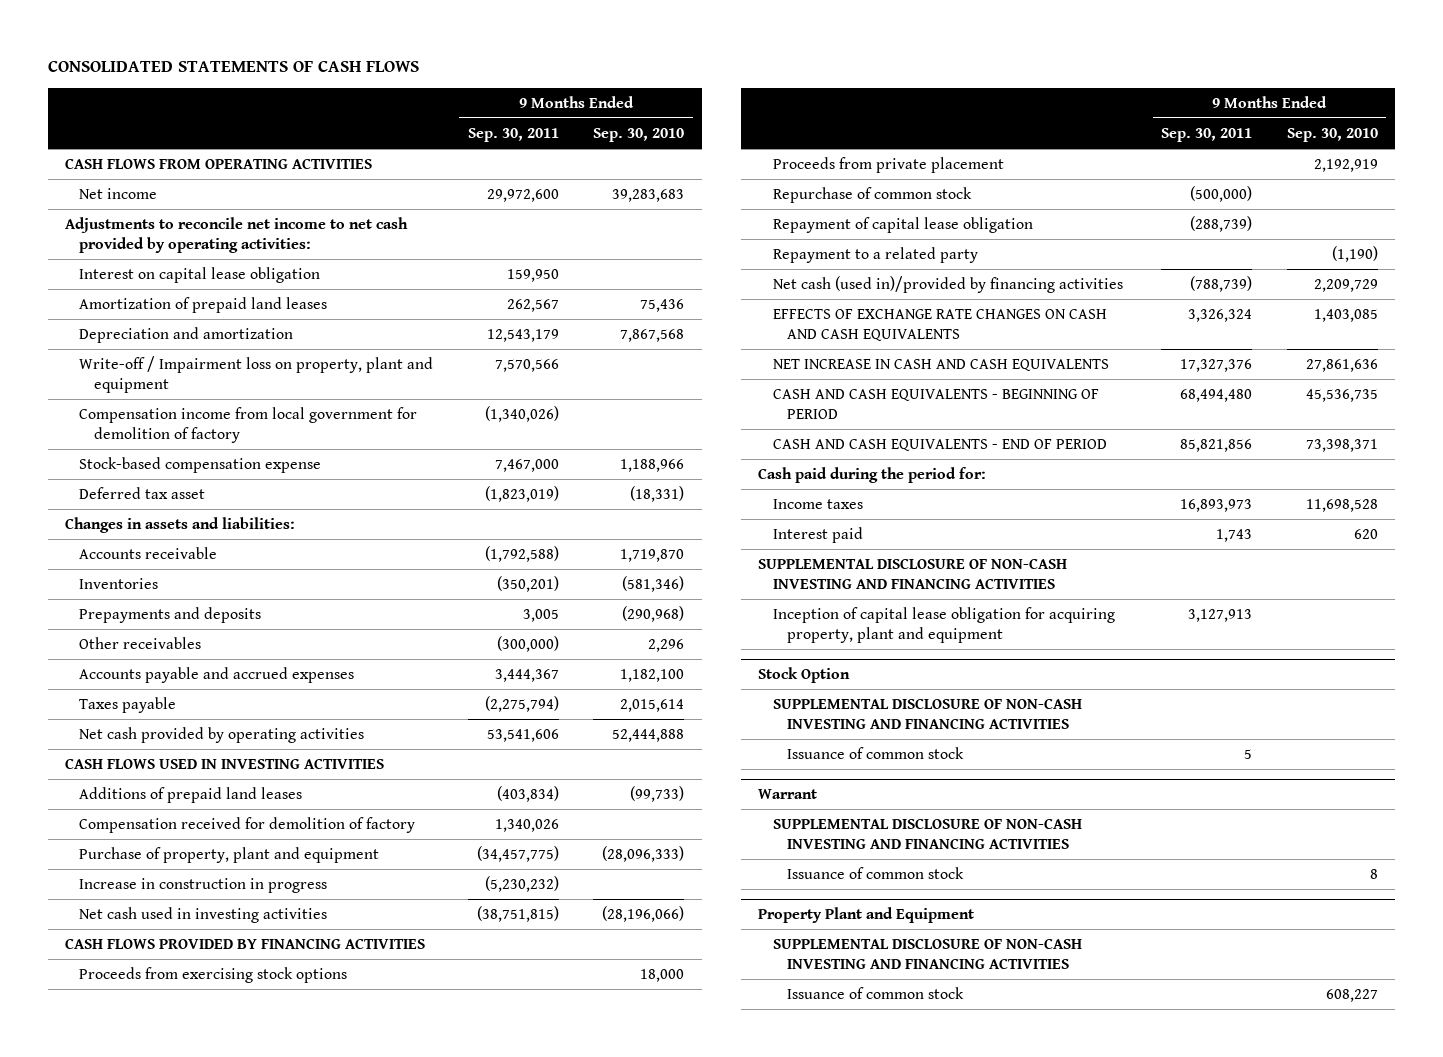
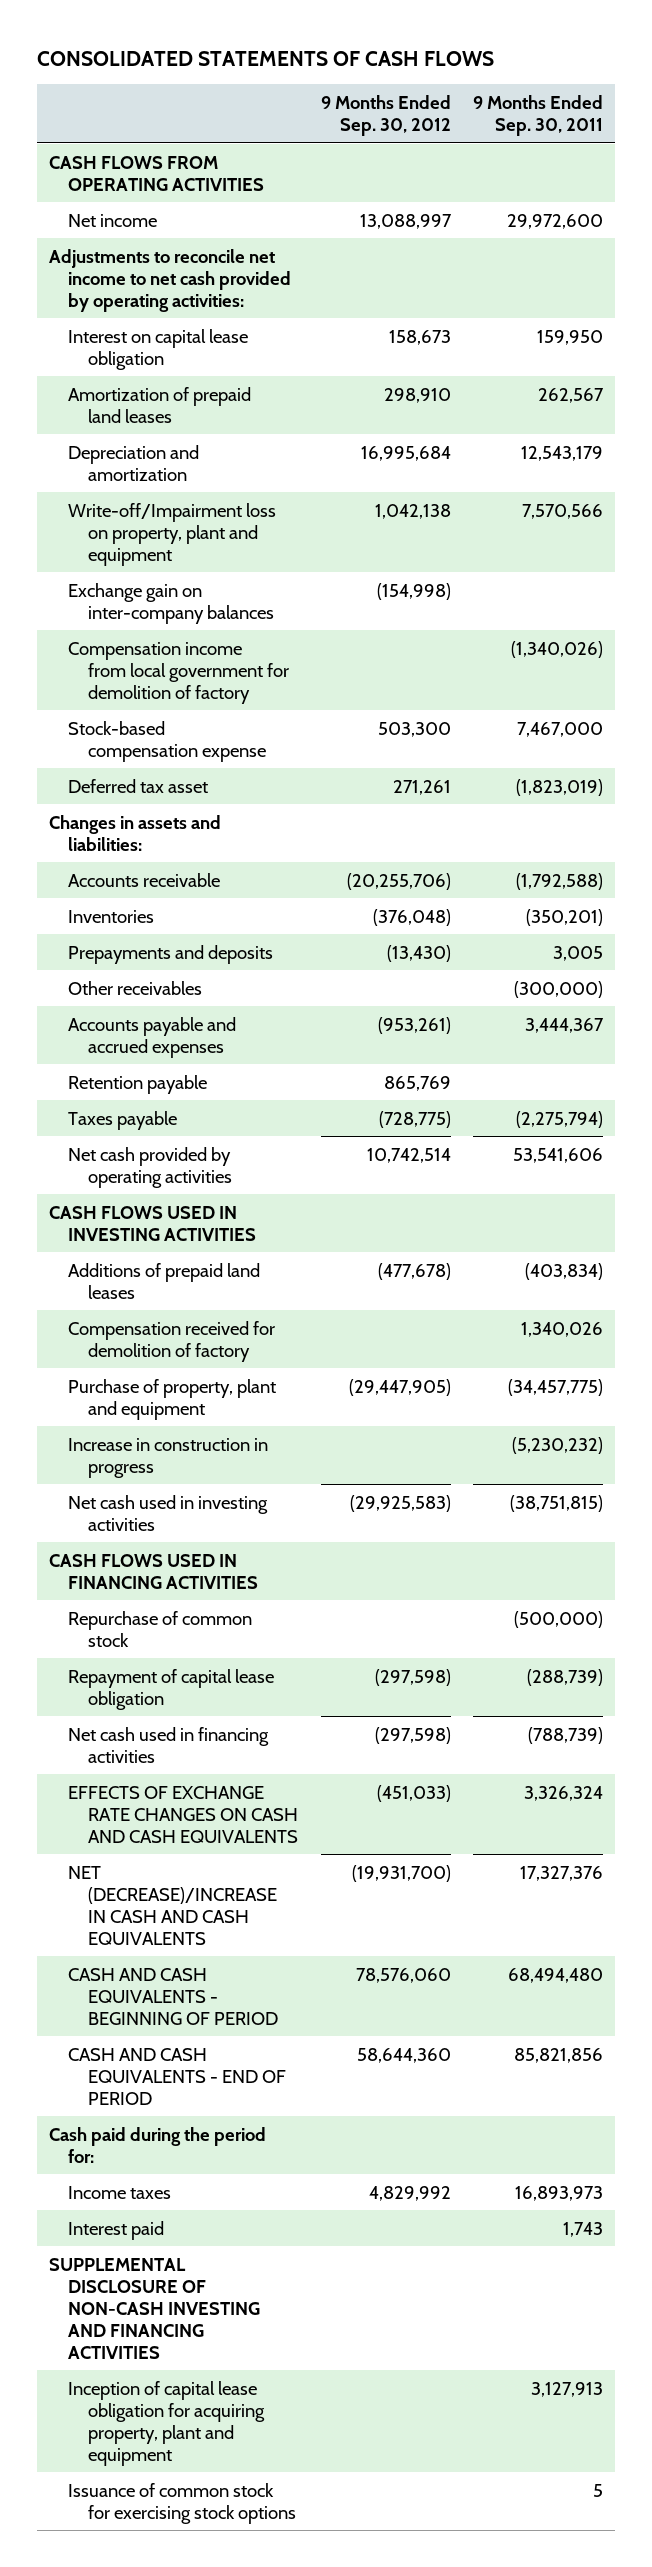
[593,128,685,143] Sep. 30, 2010 -> none
none -> [320,94,451,136] 9 Months Ended Sep. 30, 2012
[79,356,434,394] Write-off / Impairment loss on property, plant and equipment -> [68,502,277,566] Write-off/Impairment loss on property, plant and equipment
none -> [68,582,274,624] Exchange gain on inter-company balances
none -> [68,1074,208,1094] Retention payable
[79,967,348,984] Proceeds from exercising stock options -> none
[772,157,1004,174] Proceeds from private placement -> none
[64,938,425,950] CASH FLOWS PROVIDED BY FINANCING ACTIVITIES -> [48,1553,259,1589] CASH FLOWS USED IN FINANCING ACTIVITIES
[772,247,978,264] Repayment to a related party -> none
[772,276,1123,294] Net cash (used in)/provided by financing activities -> [68,1726,270,1763] Net cash used in financing activities
[772,359,1109,372] NET INCREASE IN CASH AND CASH EQUIVALENTS -> [68,1865,277,1945] NET (DECREASE)/INCREASE IN CASH AND CASH EQUIVALENTS
[758,667,851,684] Stock Option -> none
[772,698,1082,730] SUPPLEMENTAL DISCLOSURE OF NON-CASH INVESTING AND FINANCING ACTIVITIES -> none
[758,789,818,800] Warrant -> none
[772,818,1082,850] SUPPLEMENTAL DISCLOSURE OF NON-CASH INVESTING AND FINANCING ACTIVITIES -> none
[787,867,965,880] Issuance of common stock -> none
[758,907,975,924] Property Plant and Equipment -> none
[772,938,1082,970] SUPPLEMENTAL DISCLOSURE OF NON-CASH INVESTING AND FINANCING ACTIVITIES -> none
[787,987,965,1000] Issuance of common stock -> none
[787,747,965,760] Issuance of common stock -> [68,2482,296,2524] Issuance of common stock for exercising stock options

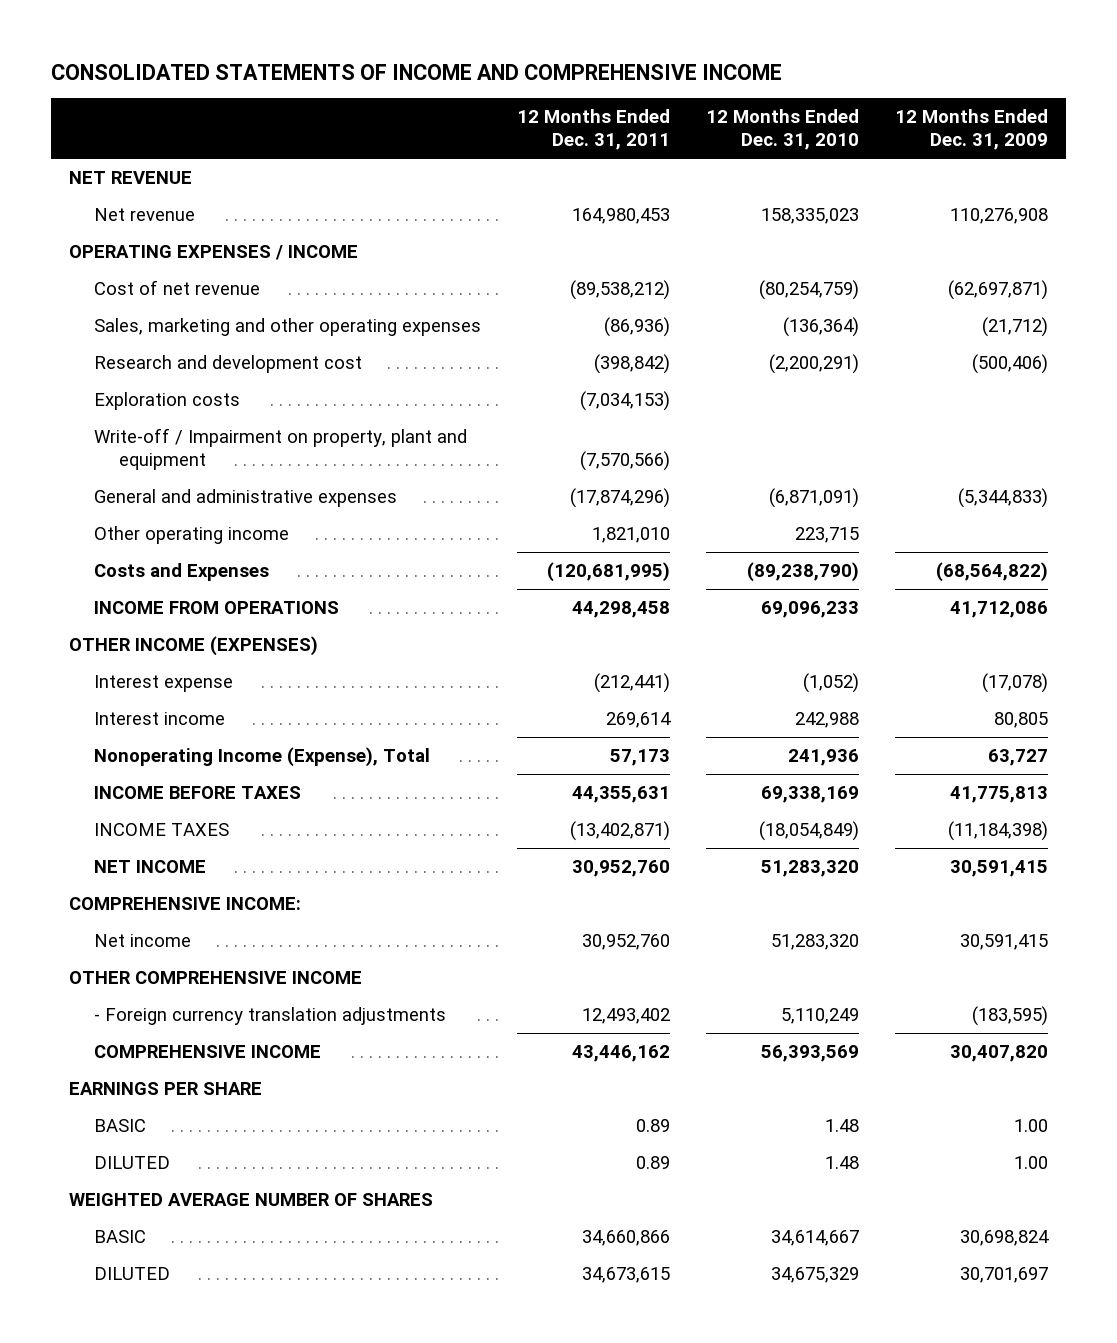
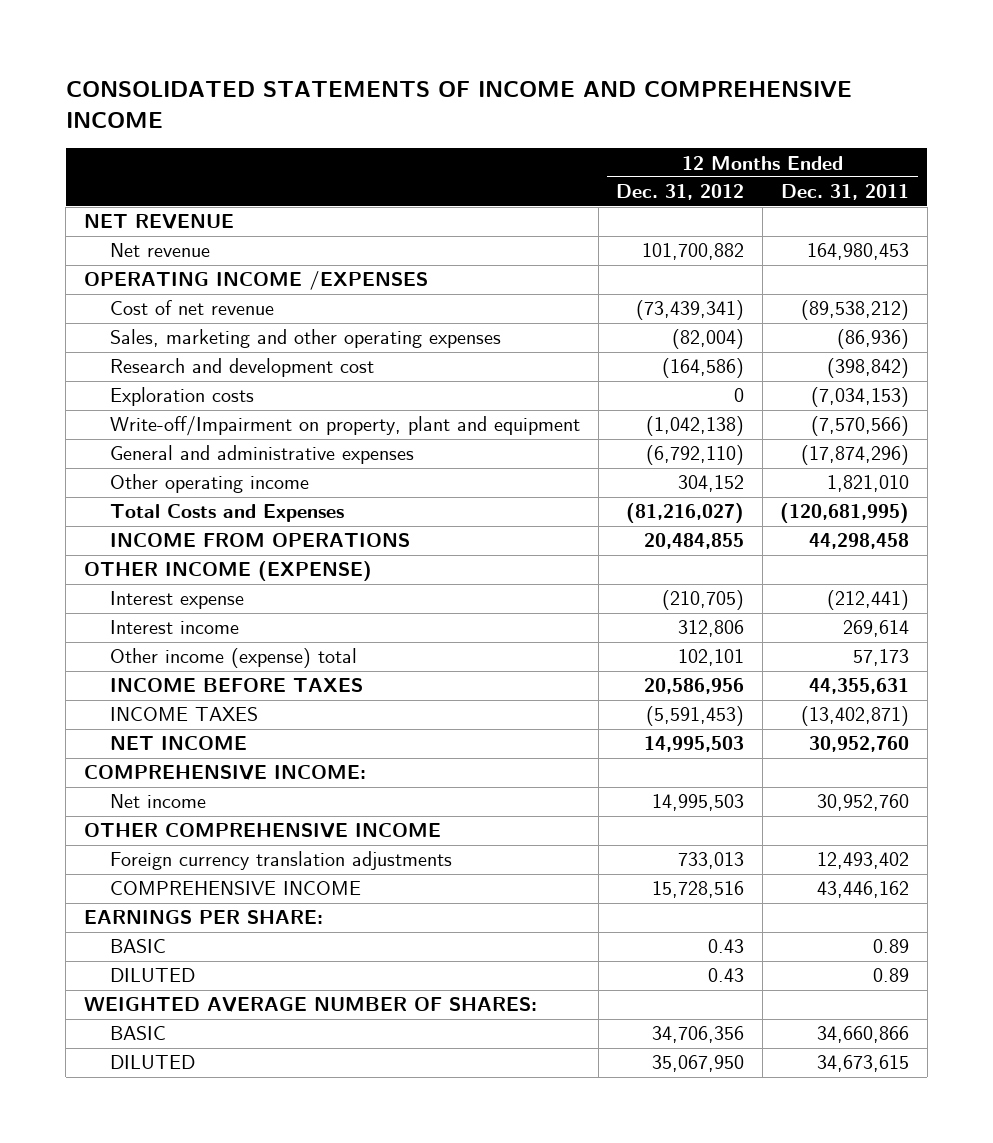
[706,109,860,151] 12 Months Ended Dec. 31, 2010 -> none
[895,109,1049,151] 12 Months Ended Dec. 31, 2009 -> none
none -> [616,184,745,201] Dec. 31, 2012
[68,245,358,261] OPERATING EXPENSES / INCOME -> [83,271,428,291] OPERATING INCOME /EXPENSES
[93,428,467,470] Write-off / Impairment on property, plant and equipment -> [110,416,581,437] Write-off/Impairment on property, plant and equipment
[93,563,269,582] Costs and Expenses -> [110,504,345,523] Total Costs and Expenses
[68,636,318,657] OTHER INCOME (EXPENSES) -> [83,561,372,582] OTHER INCOME (EXPENSE)
[93,747,430,768] Nonoperating Income (Expense), Total -> [110,648,358,669] Other income (expense) total
[93,1007,446,1026] - Foreign currency translation adjustments -> [110,851,453,871] Foreign currency translation adjustments
[68,1082,262,1096] EARNINGS PER SHARE -> [83,910,323,925] EARNINGS PER SHARE:
[68,1193,433,1207] WEIGHTED AVERAGE NUMBER OF SHARES -> [83,997,537,1013] WEIGHTED AVERAGE NUMBER OF SHARES:

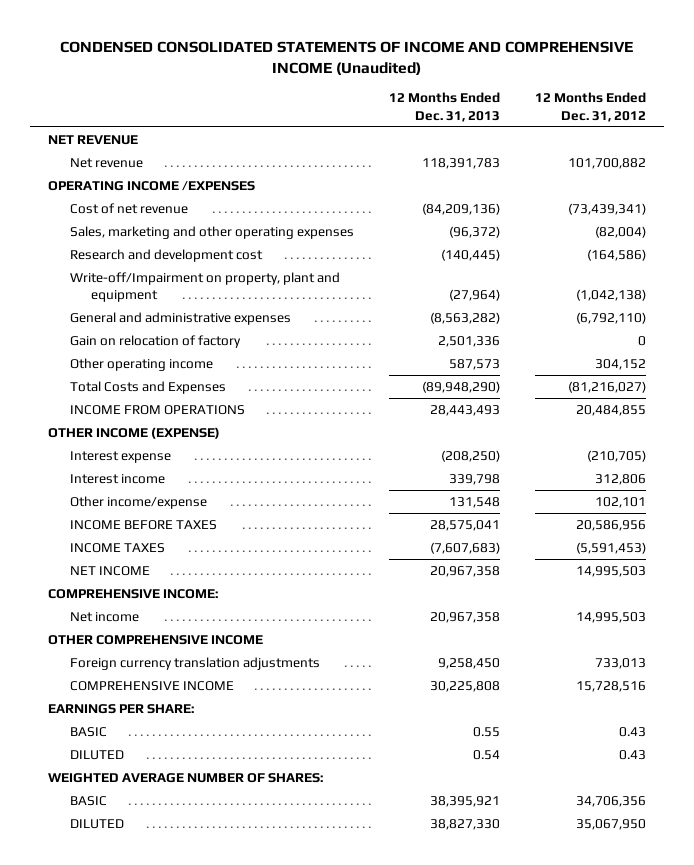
[65,80,852,129] CONSOLIDATED STATEMENTS OF INCOME AND COMPREHENSIVE INCOME -> [60,40,634,75] CONDENSED CONSOLIDATED STATEMENTS OF INCOME AND COMPREHENSIVE INCOME (Unaudited)
[781,184,910,201] Dec. 31, 2011 -> none
none -> [388,92,500,122] 12 Months Ended Dec. 31, 2013
[110,387,255,407] Exploration costs -> none
none -> [69,334,241,348] Gain on relocation of factory
[110,648,358,669] Other income (expense) total -> [69,495,207,509] Other income/expense

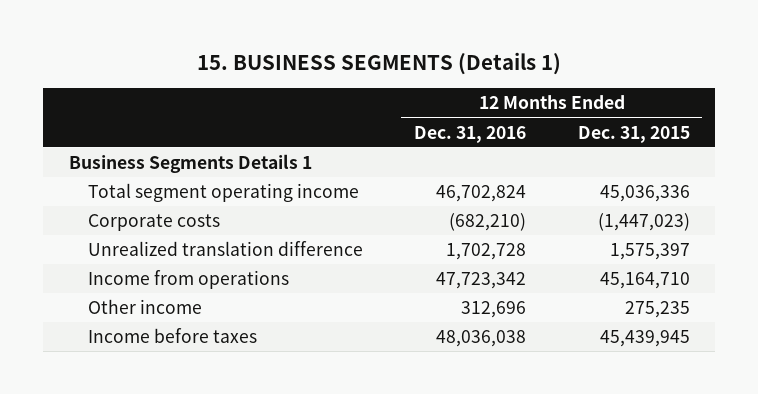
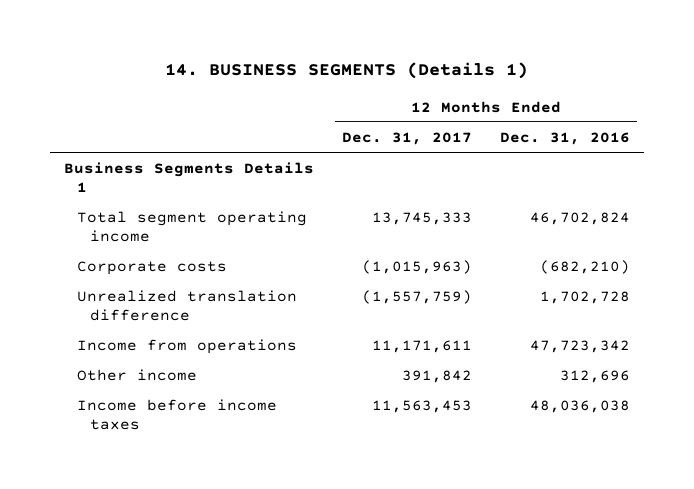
[197,52,562,76] 15. BUSINESS SEGMENTS (Details 1) -> [165,62,529,80] 14. BUSINESS SEGMENTS (Details 1)
[577,125,690,143] Dec. 31, 2015 -> none
none -> [342,131,473,145] Dec. 31, 2017
[87,328,257,344] Income before taxes -> [77,398,278,430] Income before income taxes

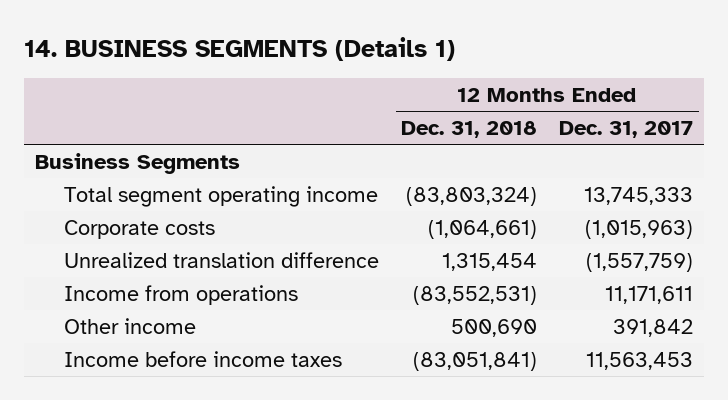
[500,131,631,145] Dec. 31, 2016 -> none
none -> [401,121,538,139] Dec. 31, 2018
[64,161,315,192] Business Segments Details 1 -> [35,152,241,174] Business Segments

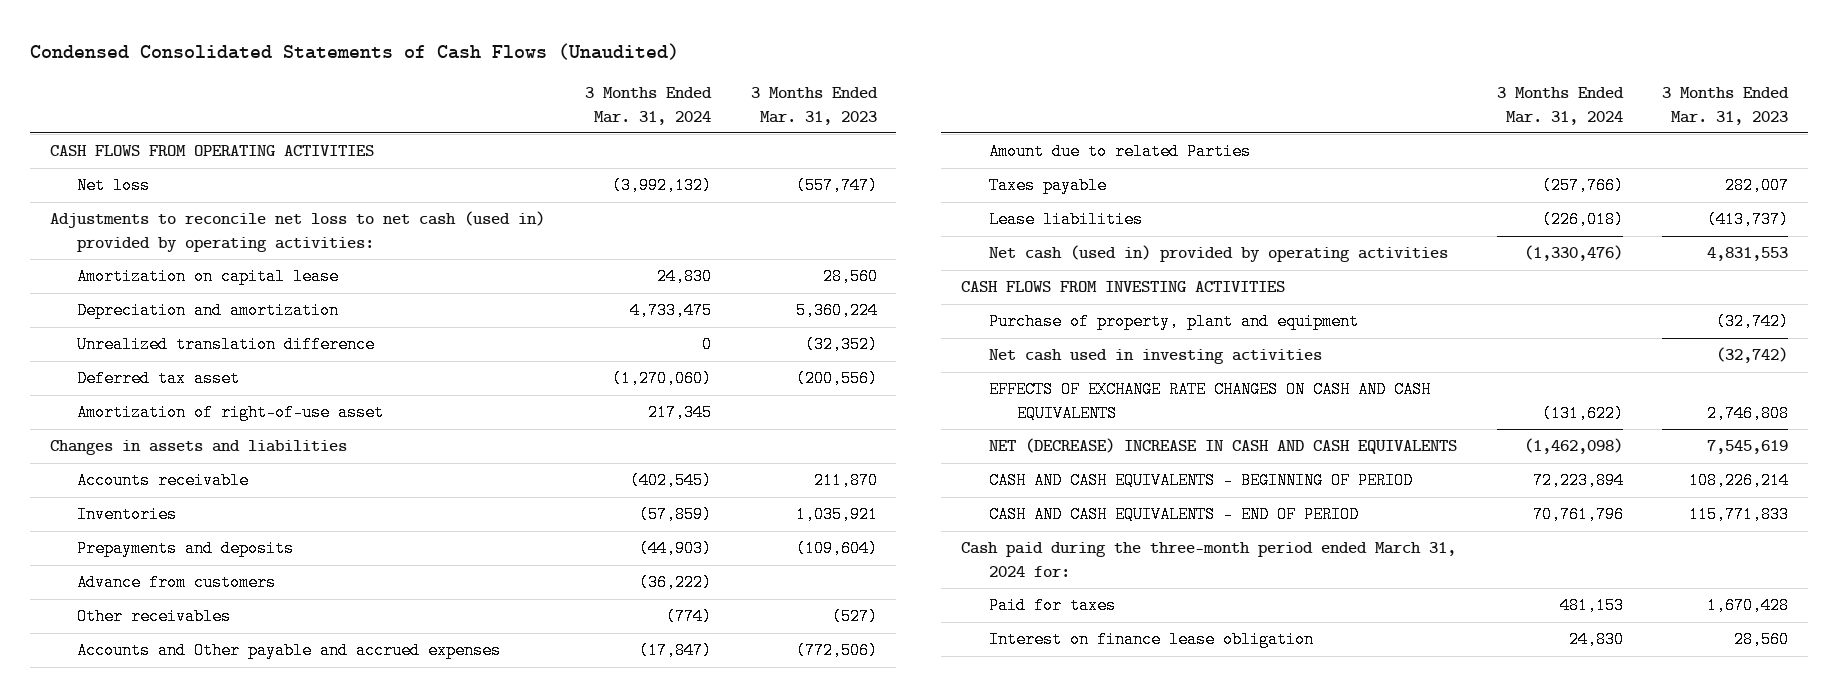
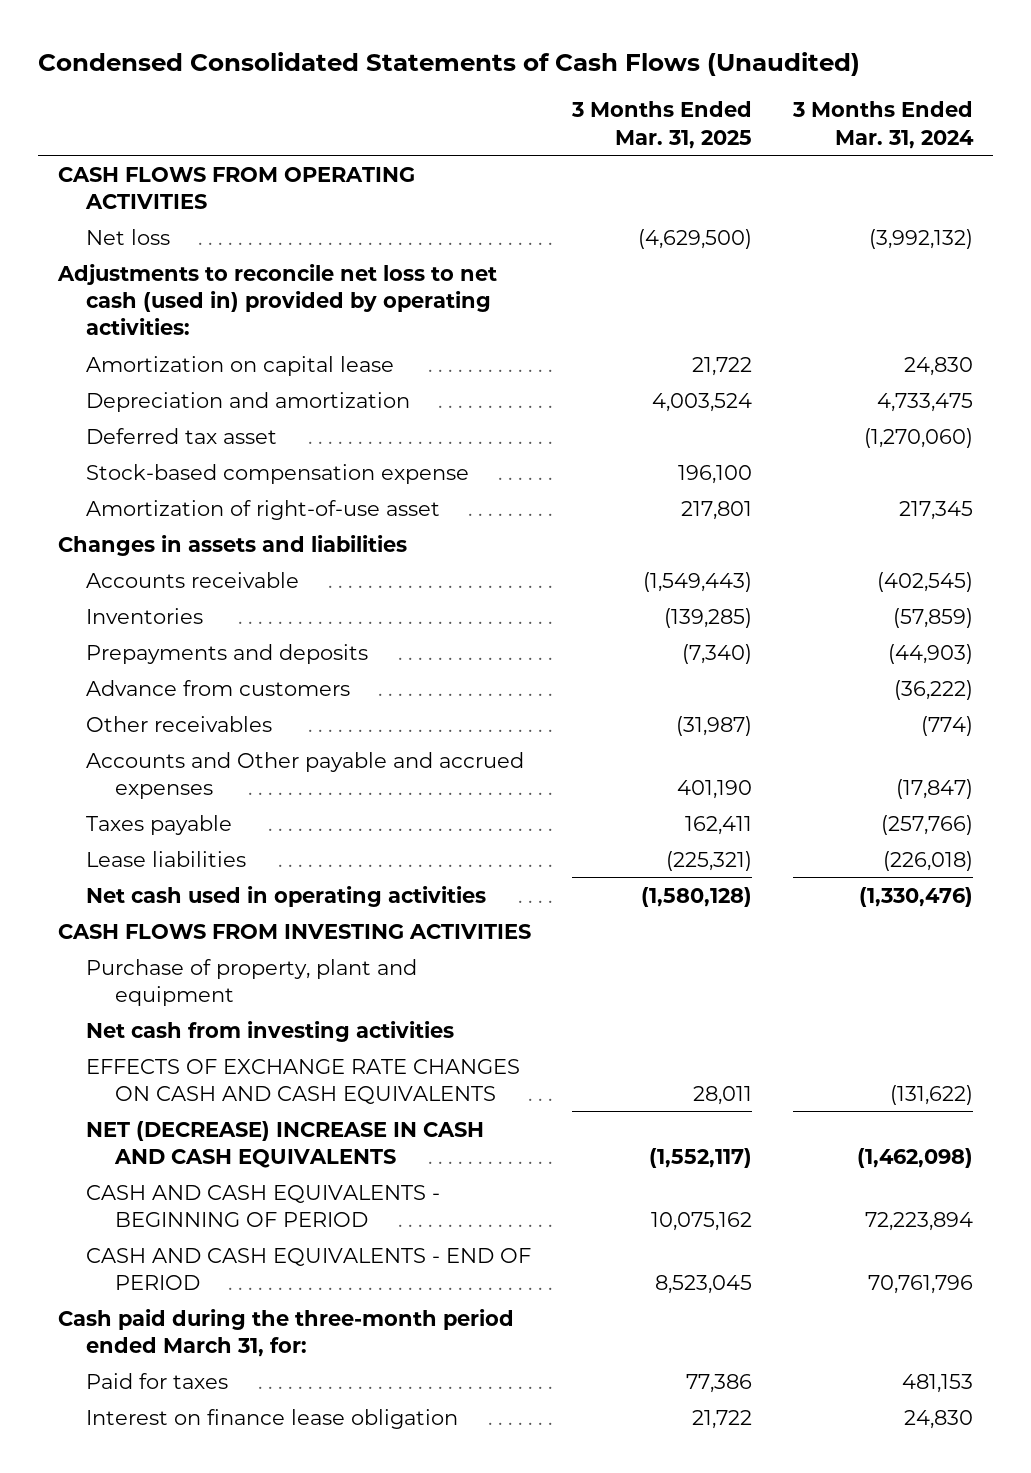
[750,87,878,125] 3 Months Ended Mar. 31, 2023 -> none
none -> [571,101,753,149] 3 Months Ended Mar. 31, 2025
[77,336,376,354] Unrealized translation difference -> none
none -> [86,463,470,484] Stock-based compensation expense
[989,143,1252,161] Amount due to related Parties -> none
[989,245,1449,263] Net cash (used in) provided by operating activities -> [86,885,487,907] Net cash used in operating activities
[989,349,1323,365] Net cash used in investing activities -> [86,1020,455,1042] Net cash from investing activities
[961,542,1457,577] Cash paid during the three-month period ended March 31, 2024 for: -> [58,1308,515,1357] Cash paid during the three-month period ended March 31, for:

